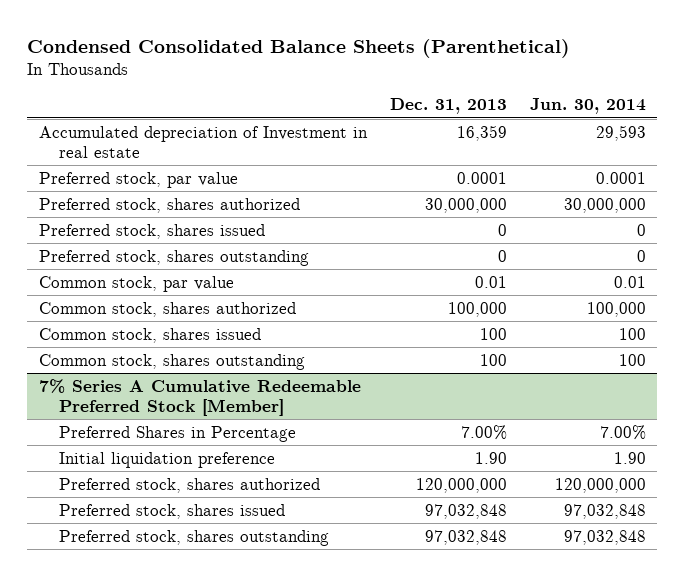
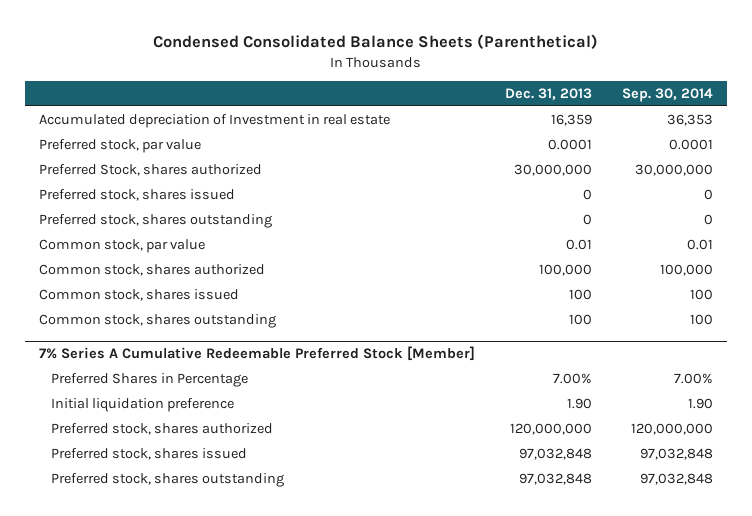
[529,98,646,115] Jun. 30, 2014 -> none
none -> [621,87,713,102] Sep. 30, 2014
[38,197,300,213] Preferred stock, shares authorized -> [39,163,263,176] Preferred Stock, shares authorized

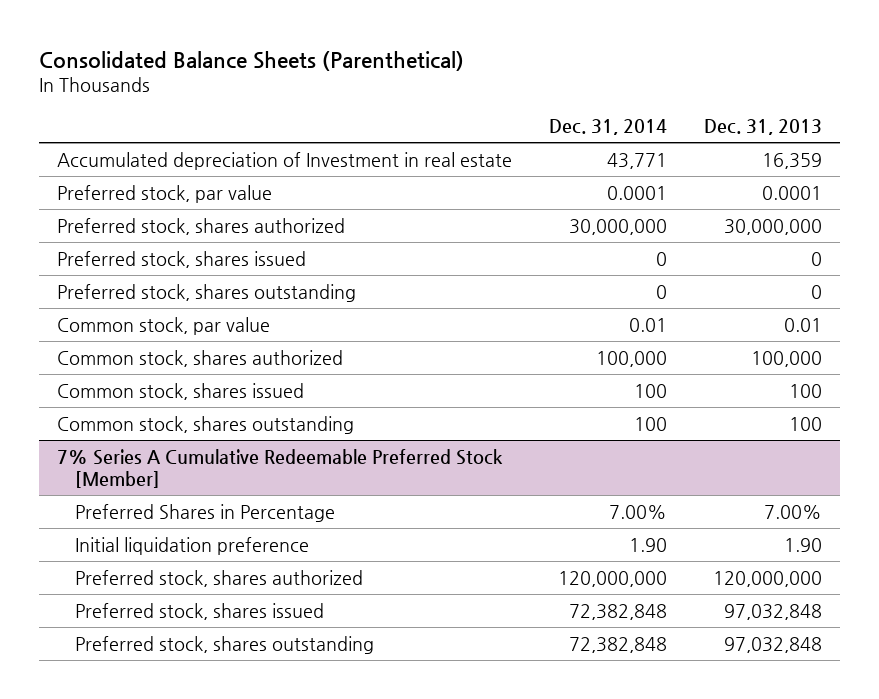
[153,34,599,50] Condensed Consolidated Balance Sheets (Parenthetical) -> [39,50,465,71] Consolidated Balance Sheets (Parenthetical)
[621,87,713,102] Sep. 30, 2014 -> none
none -> [549,118,668,135] Dec. 31, 2014
[39,163,263,176] Preferred Stock, shares authorized -> [57,217,346,235] Preferred stock, shares authorized

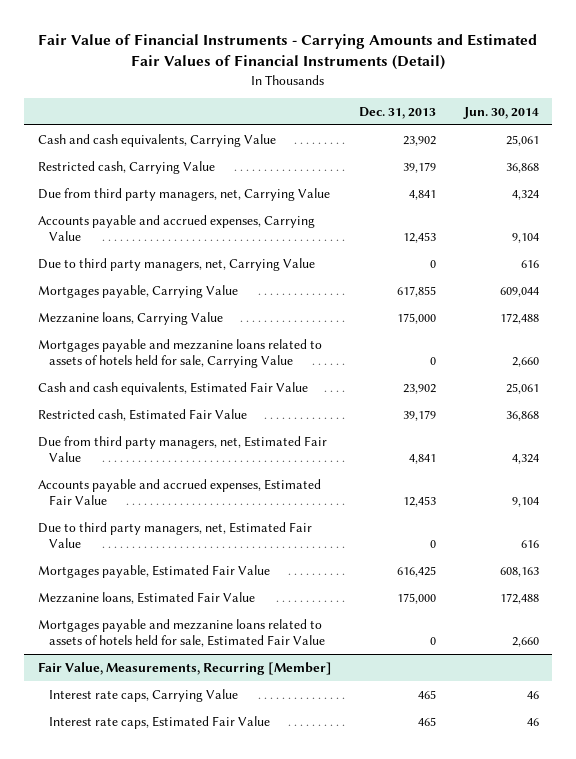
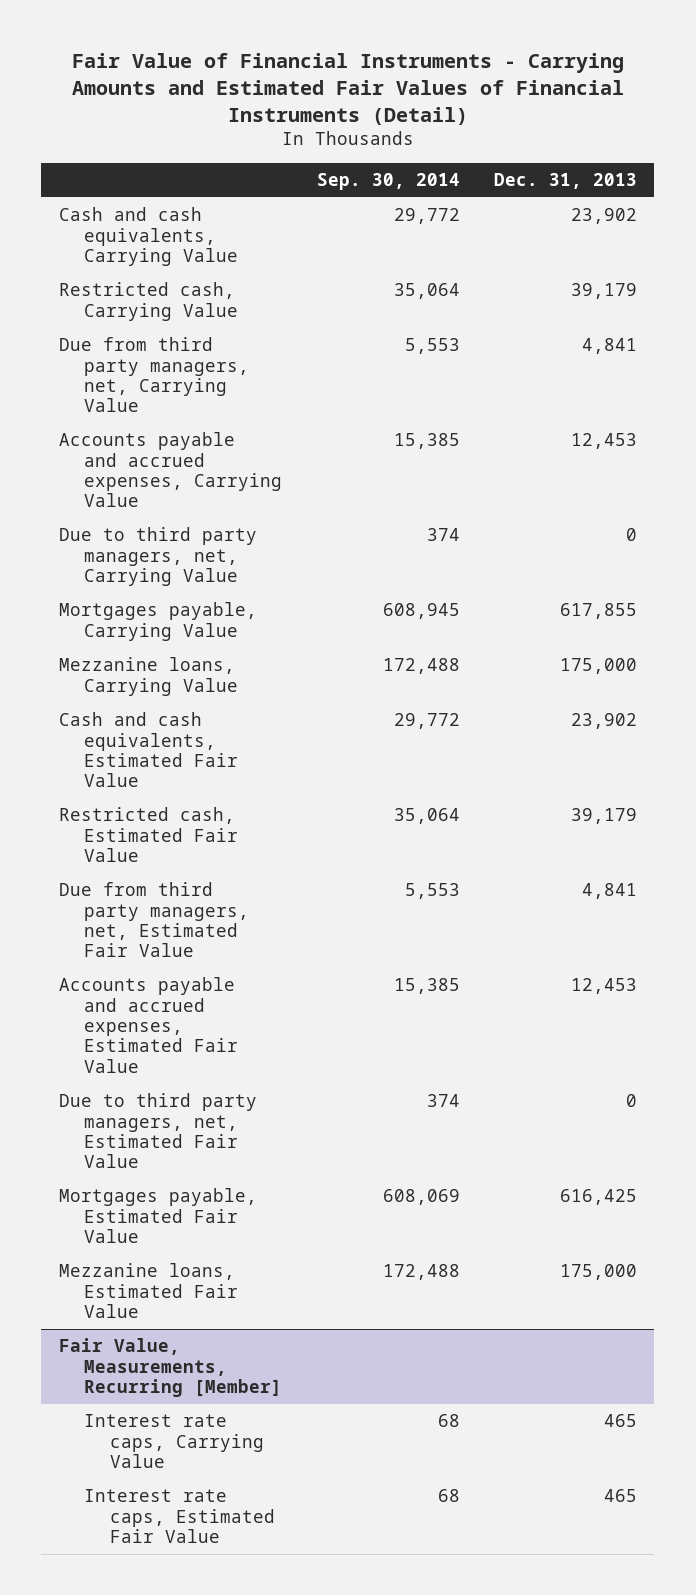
[462,107,539,120] Jun. 30, 2014 -> none
none -> [316,173,460,191] Sep. 30, 2014
[37,338,322,369] Mortgages payable and mezzanine loans related to assets of hotels held for sale, Carrying Value -> none
[37,618,325,648] Mortgages payable and mezzanine loans related to assets of hotels held for sale, Estimated Fair Value -> none

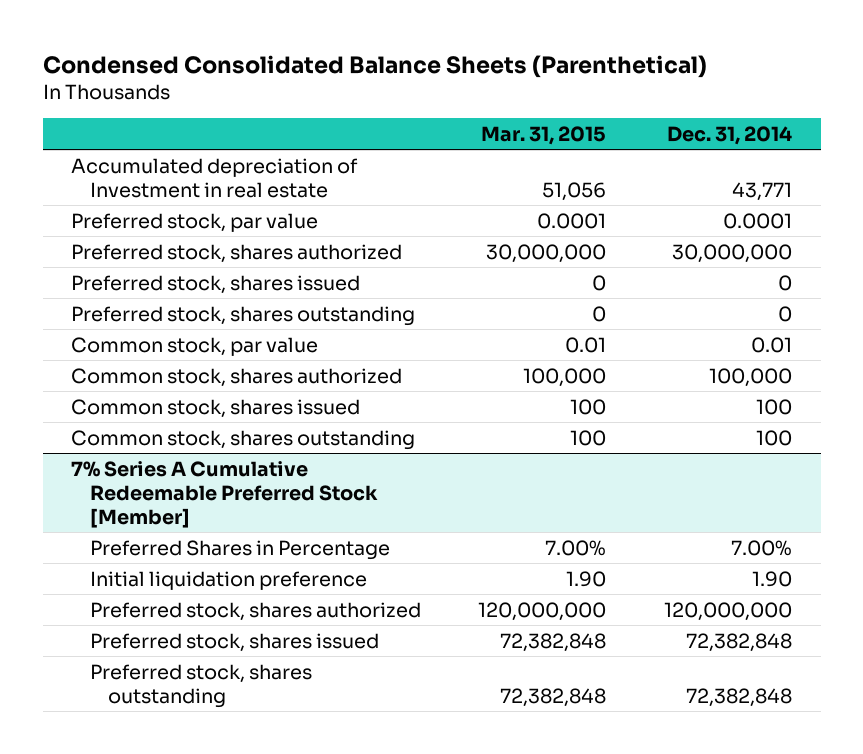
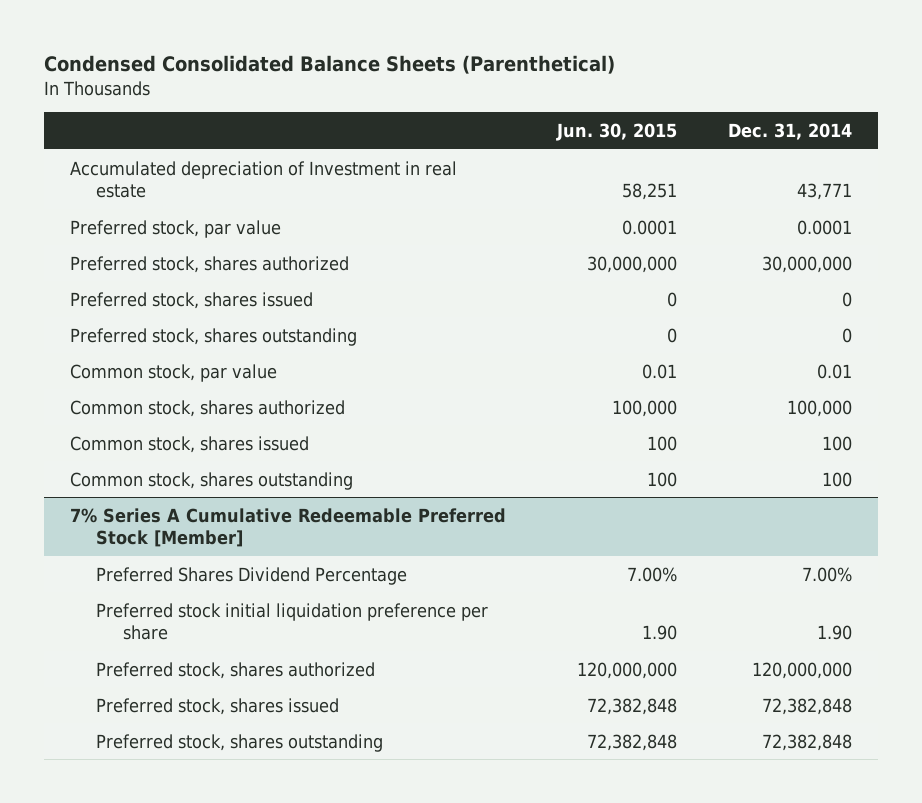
[481,125,607,145] Mar. 31, 2015 -> none
none -> [556,122,678,141] Jun. 30, 2015
[89,539,390,560] Preferred Shares in Percentage -> [96,566,408,585] Preferred Shares Dividend Percentage
[89,570,367,590] Initial liquidation preference -> [96,602,489,641] Preferred stock initial liquidation preference per share

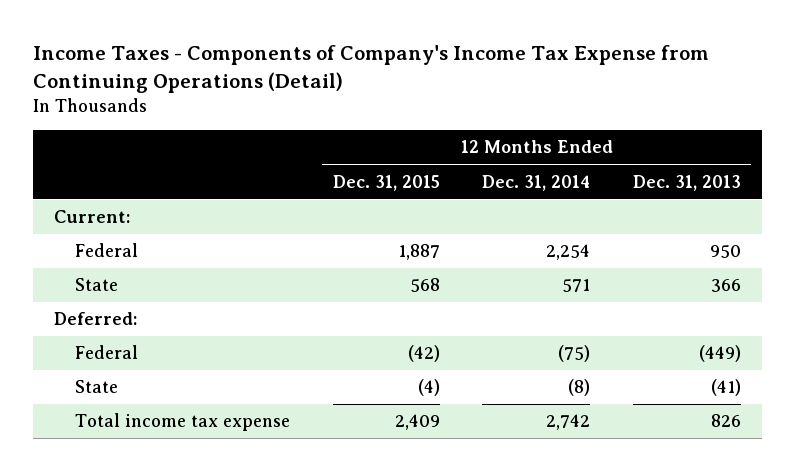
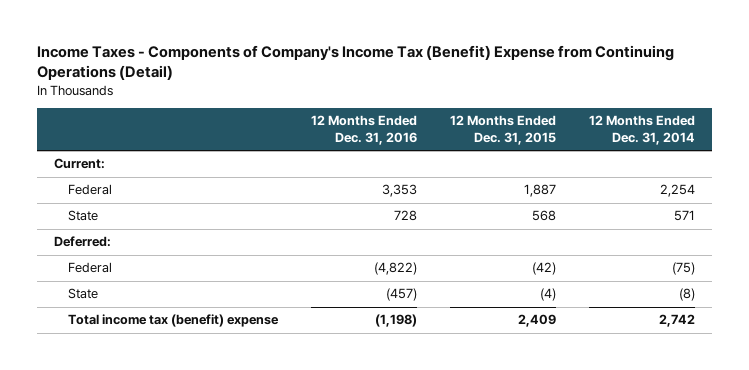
[32,45,709,94] Income Taxes - Components of Company's Income Tax Expense from Continuing Operations (Detail) -> [37,45,675,81] Income Taxes - Components of Company's Income Tax (Benefit) Expense from Continuing Operations (Detail)
[632,174,741,191] Dec. 31, 2013 -> none
none -> [310,115,417,146] 12 Months Ended Dec. 31, 2016
[75,413,291,432] Total income tax expense -> [67,314,279,328] Total income tax (benefit) expense

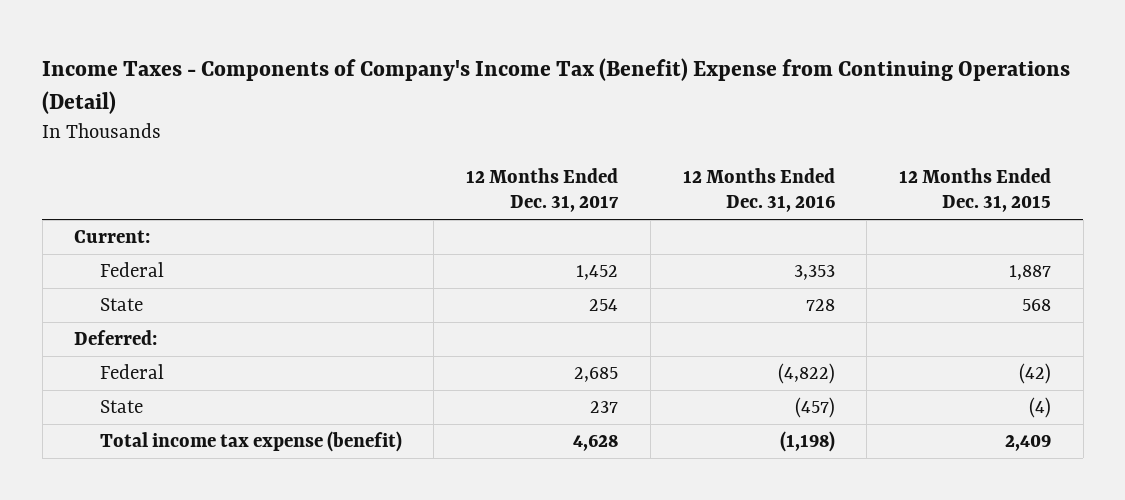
[589,115,696,146] 12 Months Ended Dec. 31, 2014 -> none
none -> [466,167,620,213] 12 Months Ended Dec. 31, 2017
[67,314,279,328] Total income tax (benefit) expense -> [99,431,402,453] Total income tax expense (benefit)

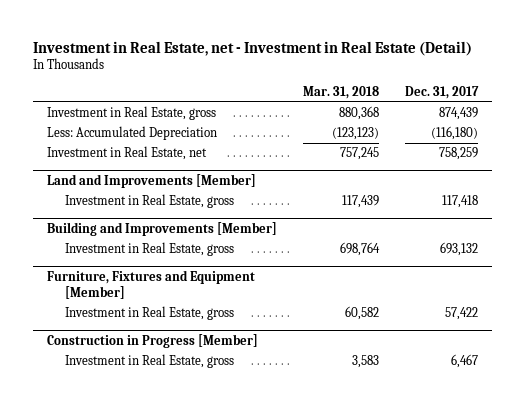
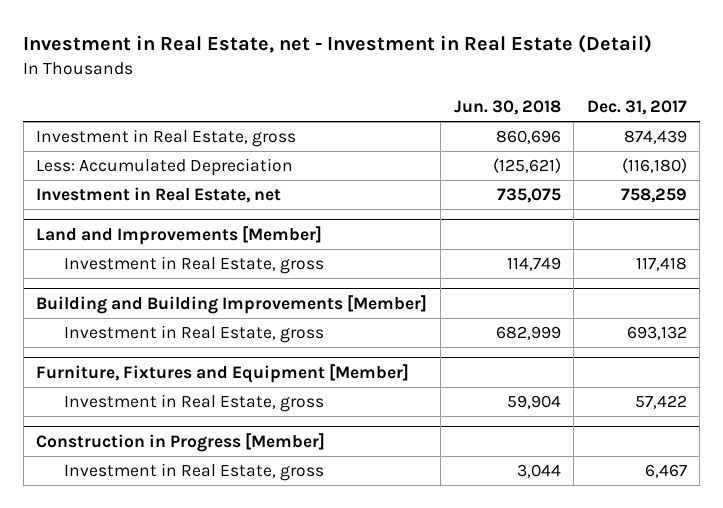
[303,86,380,100] Mar. 31, 2018 -> none
none -> [453,100,561,116] Jun. 30, 2018
[46,222,277,237] Building and Improvements [Member] -> [36,294,428,314] Building and Building Improvements [Member]

